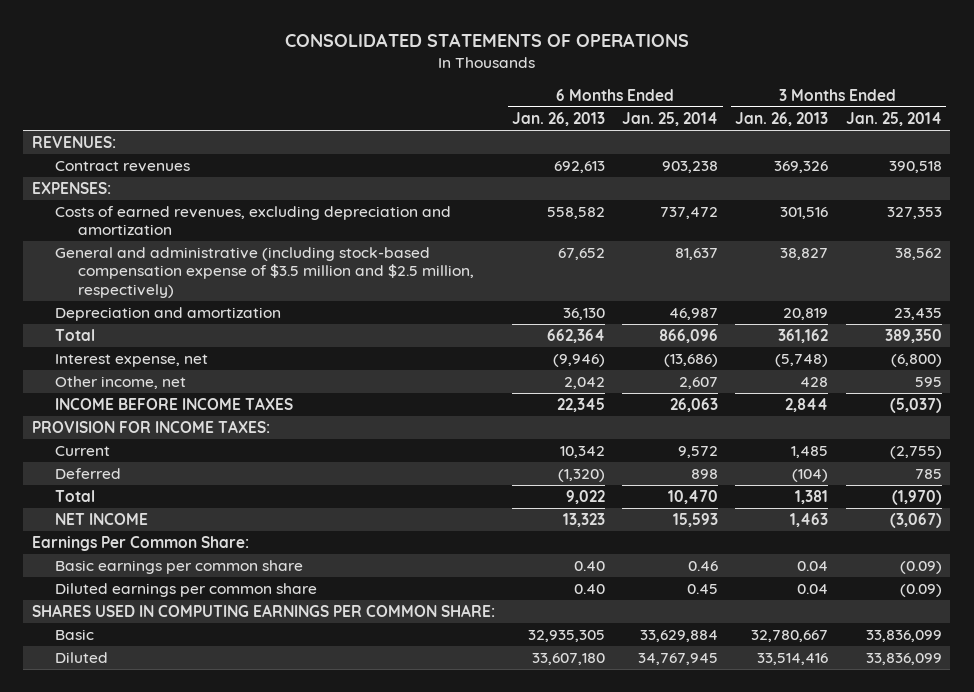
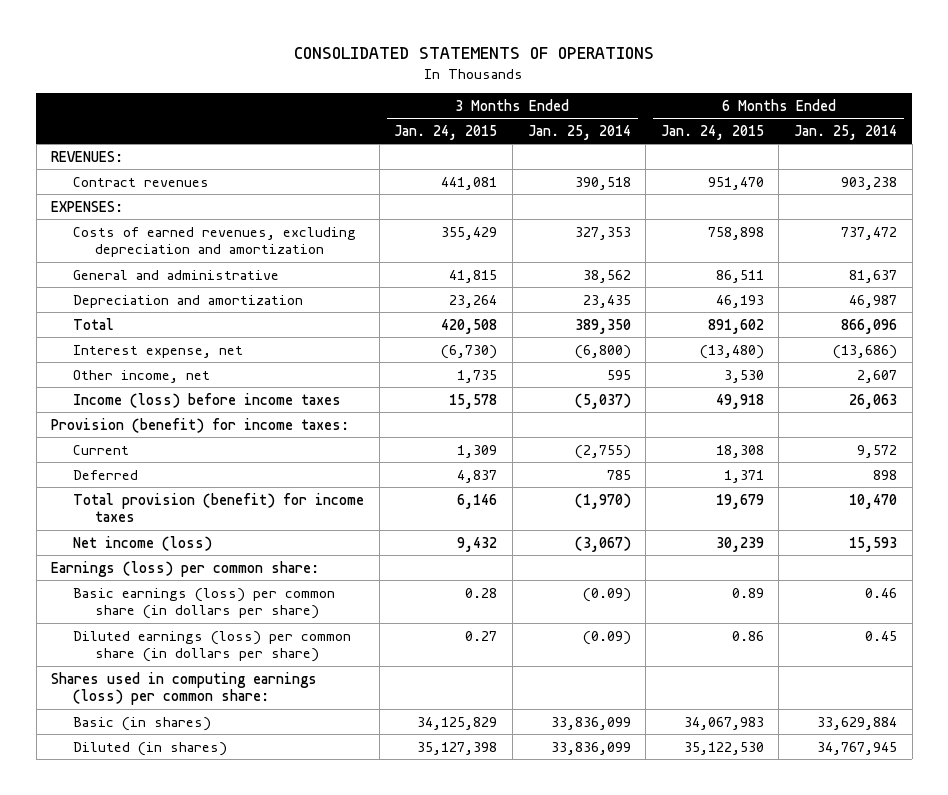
[512,112,606,127] Jan. 26, 2013 -> none
[735,112,829,127] Jan. 26, 2013 -> none
none -> [394,124,498,140] Jan. 24, 2015
none -> [660,124,764,140] Jan. 24, 2015
[54,247,474,298] General and administrative (including stock-based compensation expense of $3.5 million and $2.5 million, respectively) -> [73,269,280,280] General and administrative
[54,397,293,411] INCOME BEFORE INCOME TAXES -> [73,392,342,408] Income (loss) before income taxes
[32,420,271,434] PROVISION FOR INCOME TAXES: -> [51,417,350,433] Provision (benefit) for income taxes:
[54,490,95,503] Total -> [73,492,365,523] Total provision (benefit) for income taxes
[54,513,148,526] NET INCOME -> [73,535,213,551] Net income (loss)
[32,536,250,552] Earnings Per Common Share: -> [51,560,320,577] Earnings (loss) per common share:
[54,560,303,575] Basic earnings per common share -> [73,587,336,620] Basic earnings (loss) per common share (in dollars per share)
[54,583,317,598] Diluted earnings per common share -> [73,630,352,663] Diluted earnings (loss) per common share (in dollars per share)
[32,604,496,618] SHARES USED IN COMPUTING EARNINGS PER COMMON SHARE: -> [51,671,318,706] Shares used in computing earnings (loss) per common share:
[54,629,94,641] Basic -> [73,716,212,731] Basic (in shares)
[54,652,108,664] Diluted -> [73,741,228,756] Diluted (in shares)

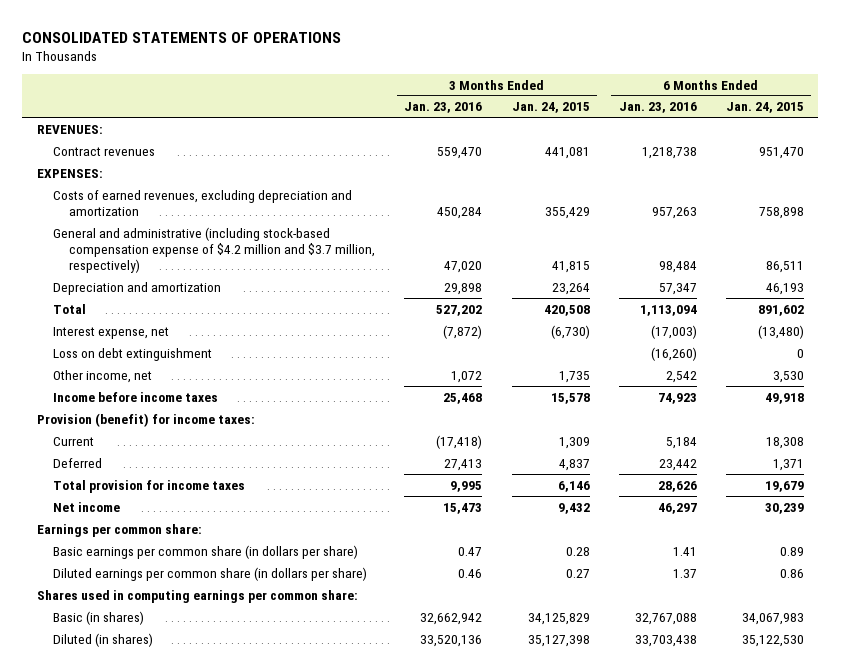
[527,124,631,140] Jan. 25, 2014 -> none
[793,124,897,140] Jan. 25, 2014 -> none
none -> [404,102,483,114] Jan. 23, 2016
none -> [618,102,697,114] Jan. 23, 2016
[73,269,280,280] General and administrative -> [53,226,376,273] General and administrative (including stock-based compensation expense of $4.2 million and $3.7 million, respectively)
none -> [53,347,213,361] Loss on debt extinguishment
[73,392,342,408] Income (loss) before income taxes -> [53,391,219,402] Income before income taxes
[73,492,365,523] Total provision (benefit) for income taxes -> [53,479,246,493] Total provision for income taxes
[73,535,213,551] Net income (loss) -> [53,501,121,512] Net income
[51,560,320,577] Earnings (loss) per common share: -> [36,523,202,537] Earnings per common share:
[73,587,336,620] Basic earnings (loss) per common share (in dollars per share) -> [53,544,359,559] Basic earnings per common share (in dollars per share)
[73,630,352,663] Diluted earnings (loss) per common share (in dollars per share) -> [53,566,368,581] Diluted earnings per common share (in dollars per share)
[51,671,318,706] Shares used in computing earnings (loss) per common share: -> [36,589,358,603] Shares used in computing earnings per common share:

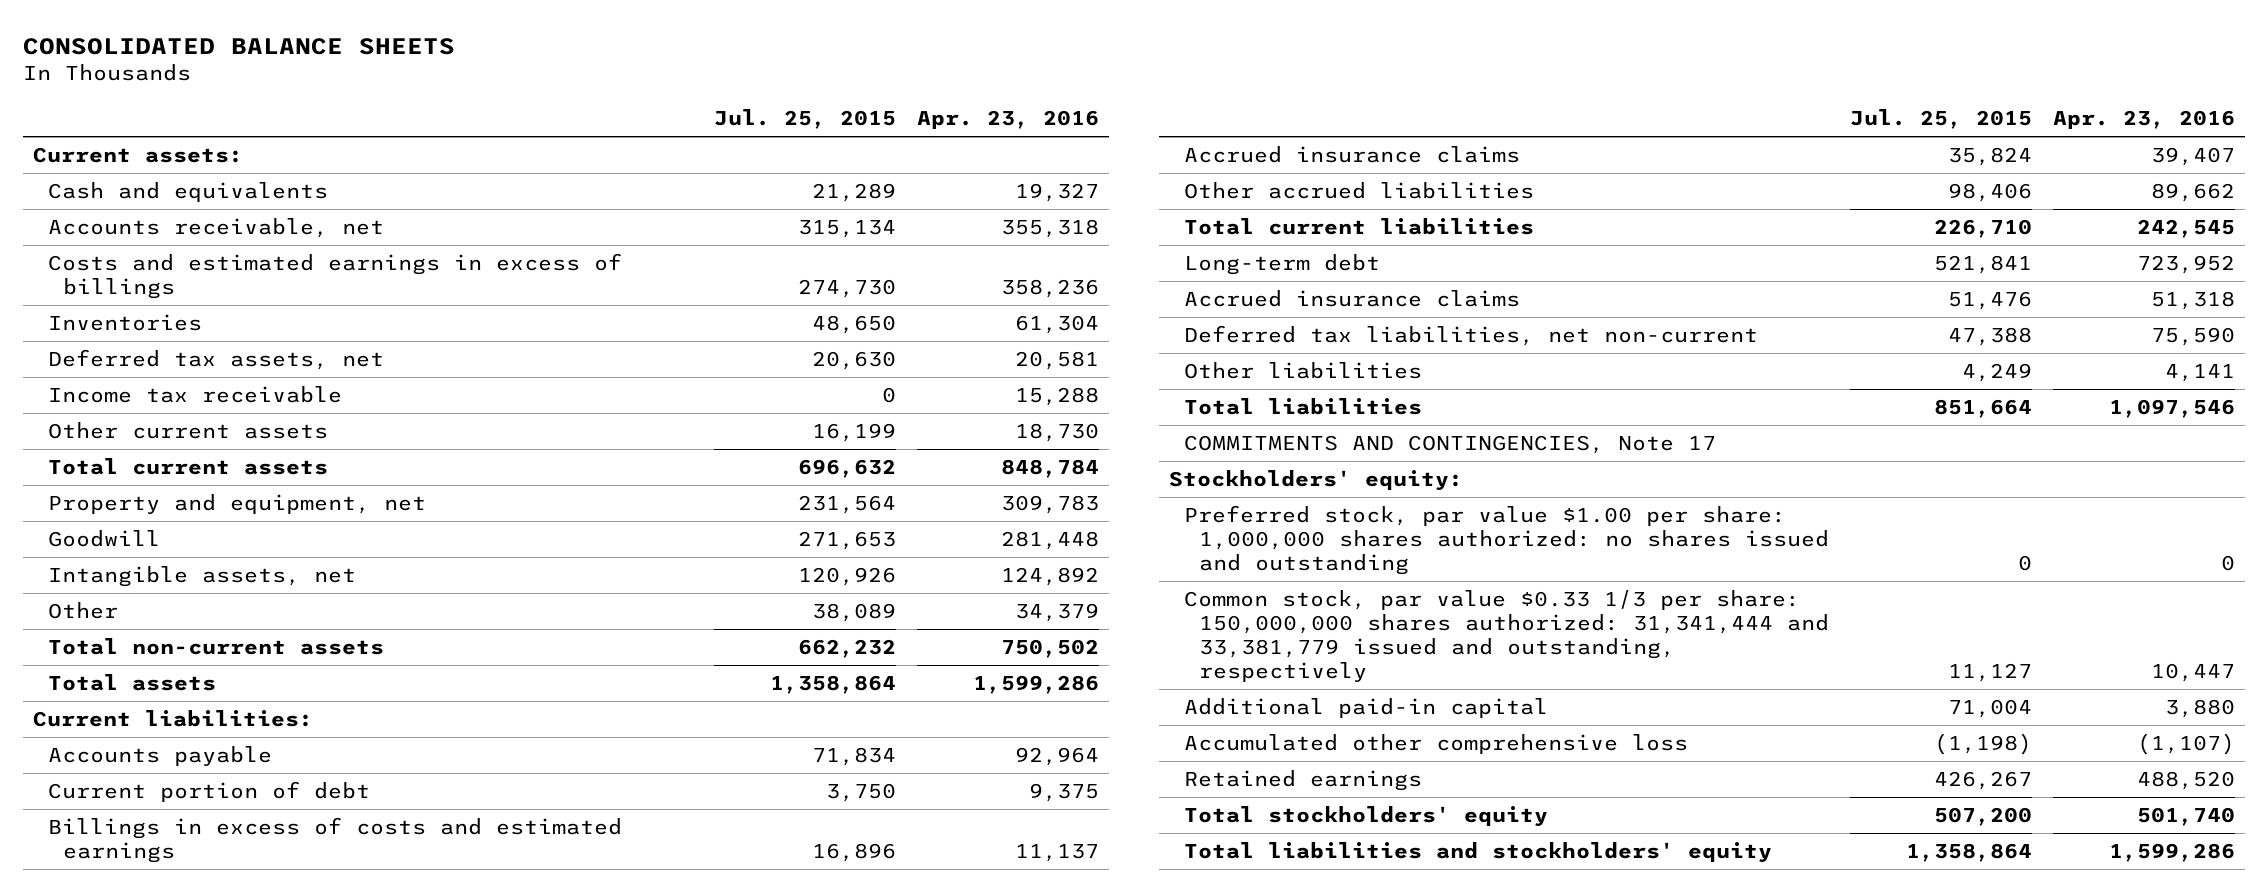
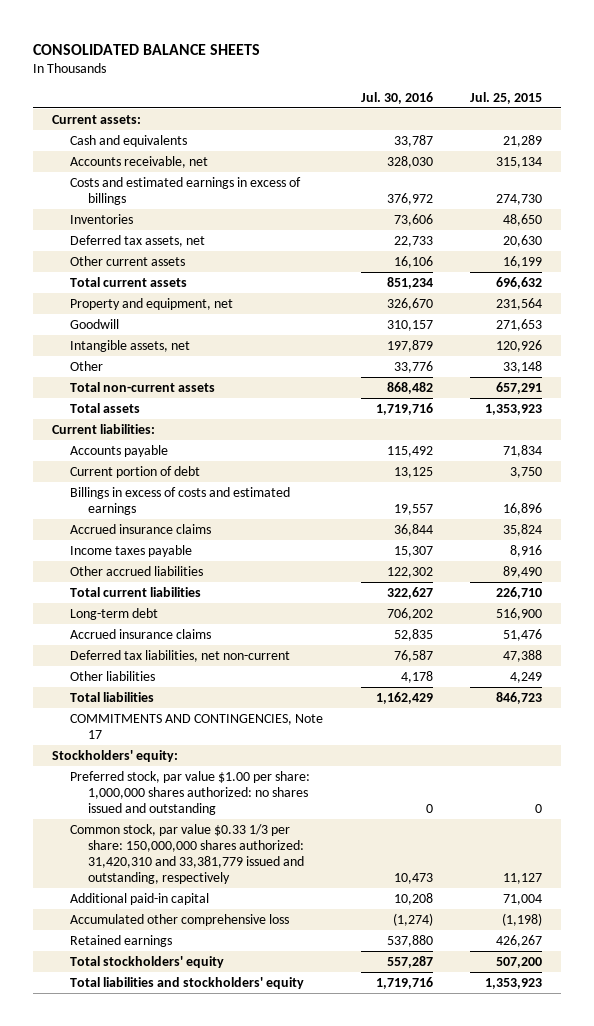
[916,110,1099,130] Apr. 23, 2016 -> none
none -> [360,91,433,104] Jul. 30, 2016
[48,386,343,404] Income tax receivable -> none
[811,603,896,623] 38,089 -> [503,360,543,373] 33,148
[797,639,896,659] 662,232 -> [496,381,543,394] 657,291
[769,675,896,695] 1,358,864 -> [485,403,543,415] 1,353,923
none -> [70,544,193,557] Income taxes payable
[1947,183,2032,203] 98,406 -> [503,565,543,578] 89,490
[1933,255,2032,275] 521,841 -> [496,607,543,620] 516,900
[1933,399,2032,419] 851,664 -> [496,691,543,704] 846,723
[1184,590,1829,683] Common stock, par value $0.33 1/3 per share: 150,000,000 shares authorized: 31,341,444 and 33,381,779 issued and outstanding, respectively -> [70,823,304,885] Common stock, par value $0.33 1/3 per share: 150,000,000 shares authorized: 31,420,310 and 33,381,779 issued and outstanding, respectively
[1905,843,2032,863] 1,358,864 -> [485,977,543,989] 1,353,923

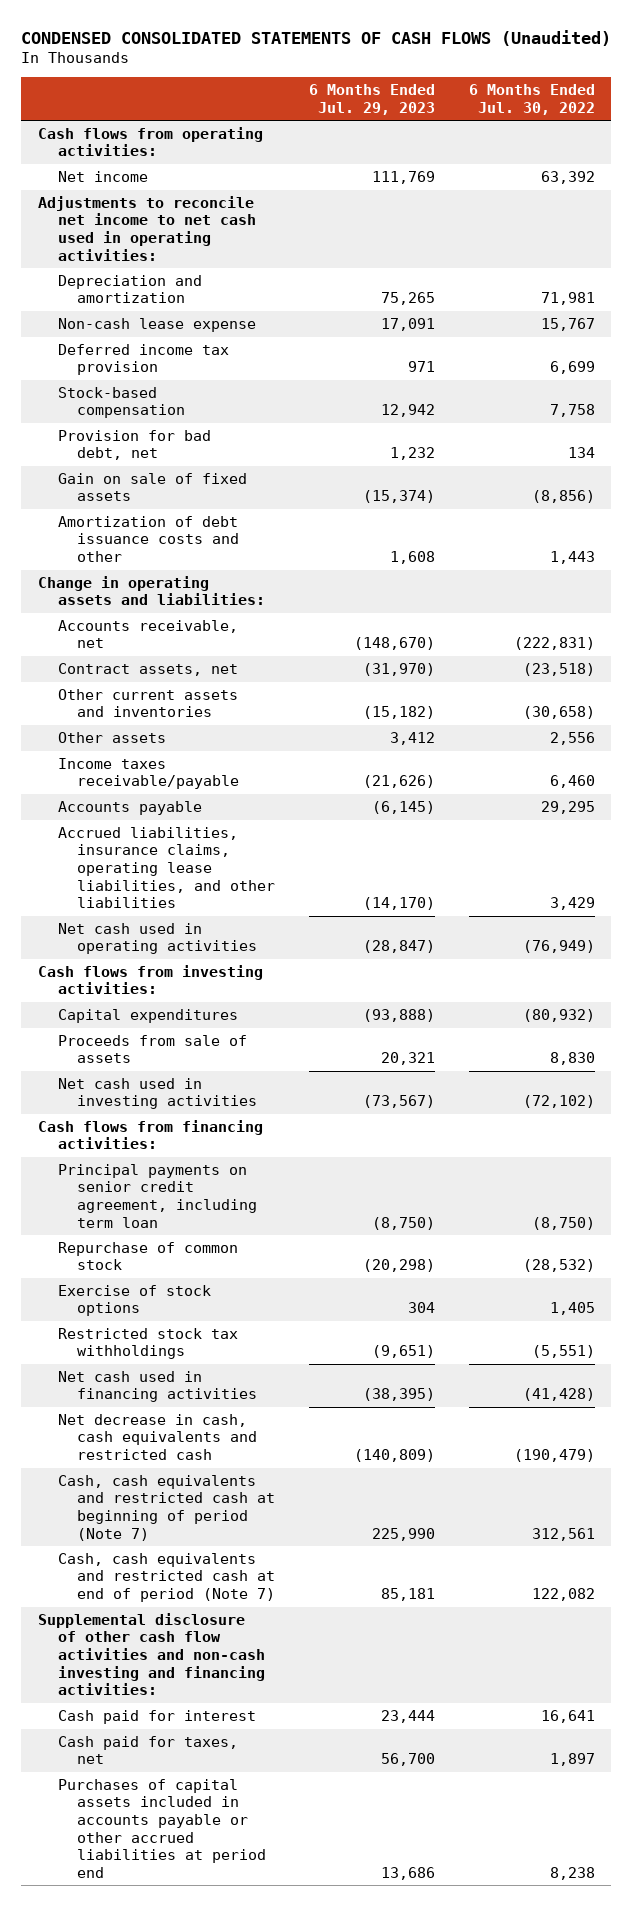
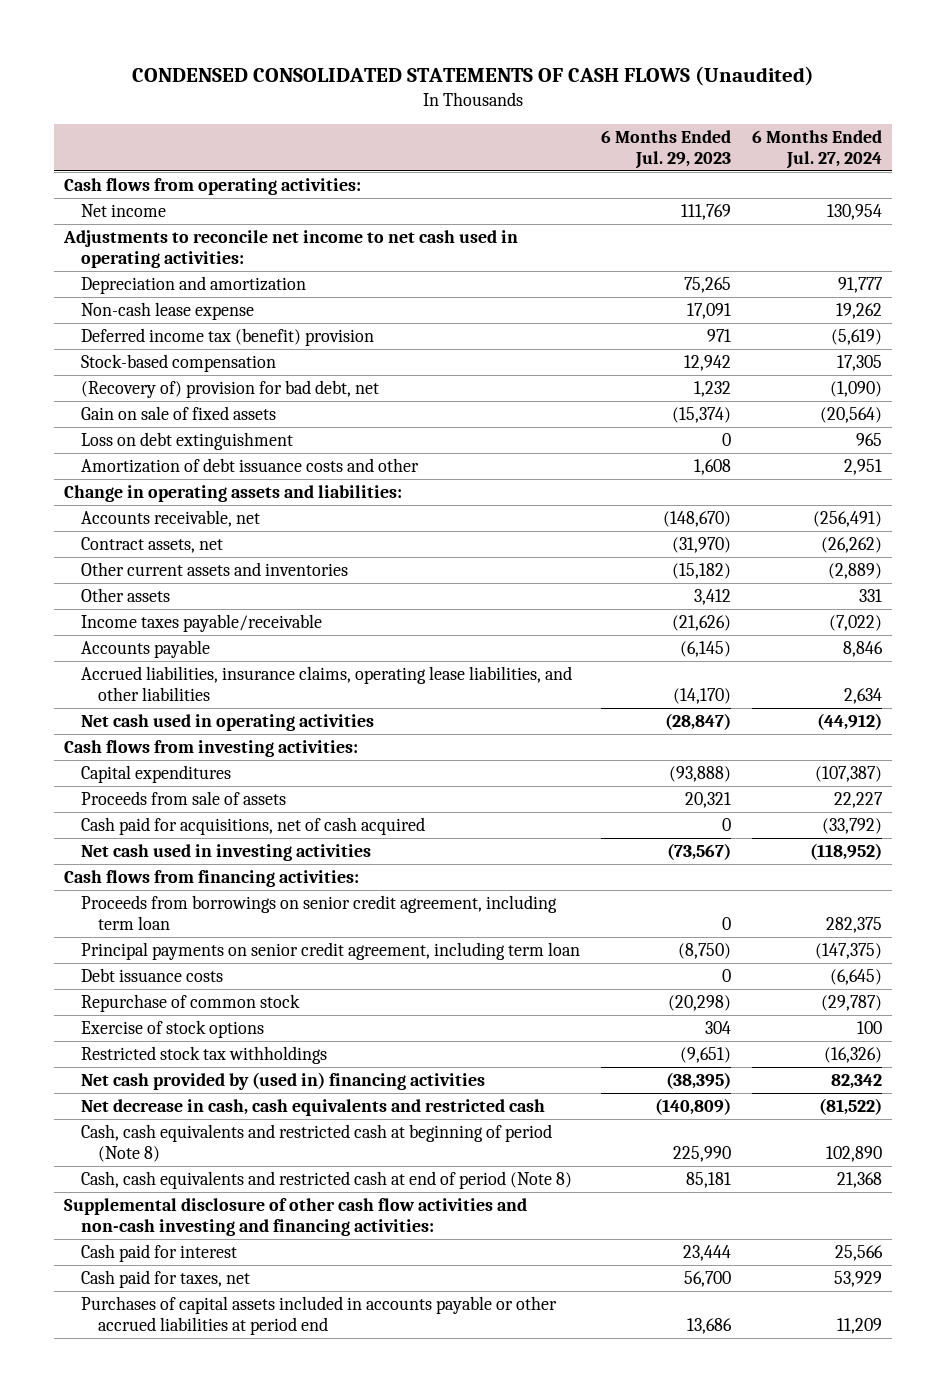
[468,84,595,115] 6 Months Ended Jul. 30, 2022 -> none
none -> [751,129,882,170] 6 Months Ended Jul. 27, 2024
[57,343,229,376] Deferred income tax provision -> [81,327,375,346] Deferred income tax (benefit) provision
[57,429,211,461] Provision for bad debt, net -> [81,379,380,398] (Recovery of) provision for bad debt, net
none -> [81,431,294,450] Loss on debt extinguishment
[57,757,240,790] Income taxes receivable/payable -> [81,613,323,632] Income taxes payable/receivable
none -> [81,816,426,835] Cash paid for acquisitions, net of cash acquired
none -> [81,894,558,931] Proceeds from borrowings on senior credit agreement, including term loan
none -> [81,967,224,982] Debt issuance costs
[57,1370,258,1403] Net cash used in financing activities -> [81,1071,486,1090] Net cash provided by (used in) financing activities
[57,1474,276,1541] Cash, cash equivalents and restricted cash at beginning of period (Note 7) -> [81,1123,553,1163] Cash, cash equivalents and restricted cash at beginning of period (Note 8)
[57,1552,276,1603] Cash, cash equivalents and restricted cash at end of period (Note 7) -> [81,1170,573,1189] Cash, cash equivalents and restricted cash at end of period (Note 8)

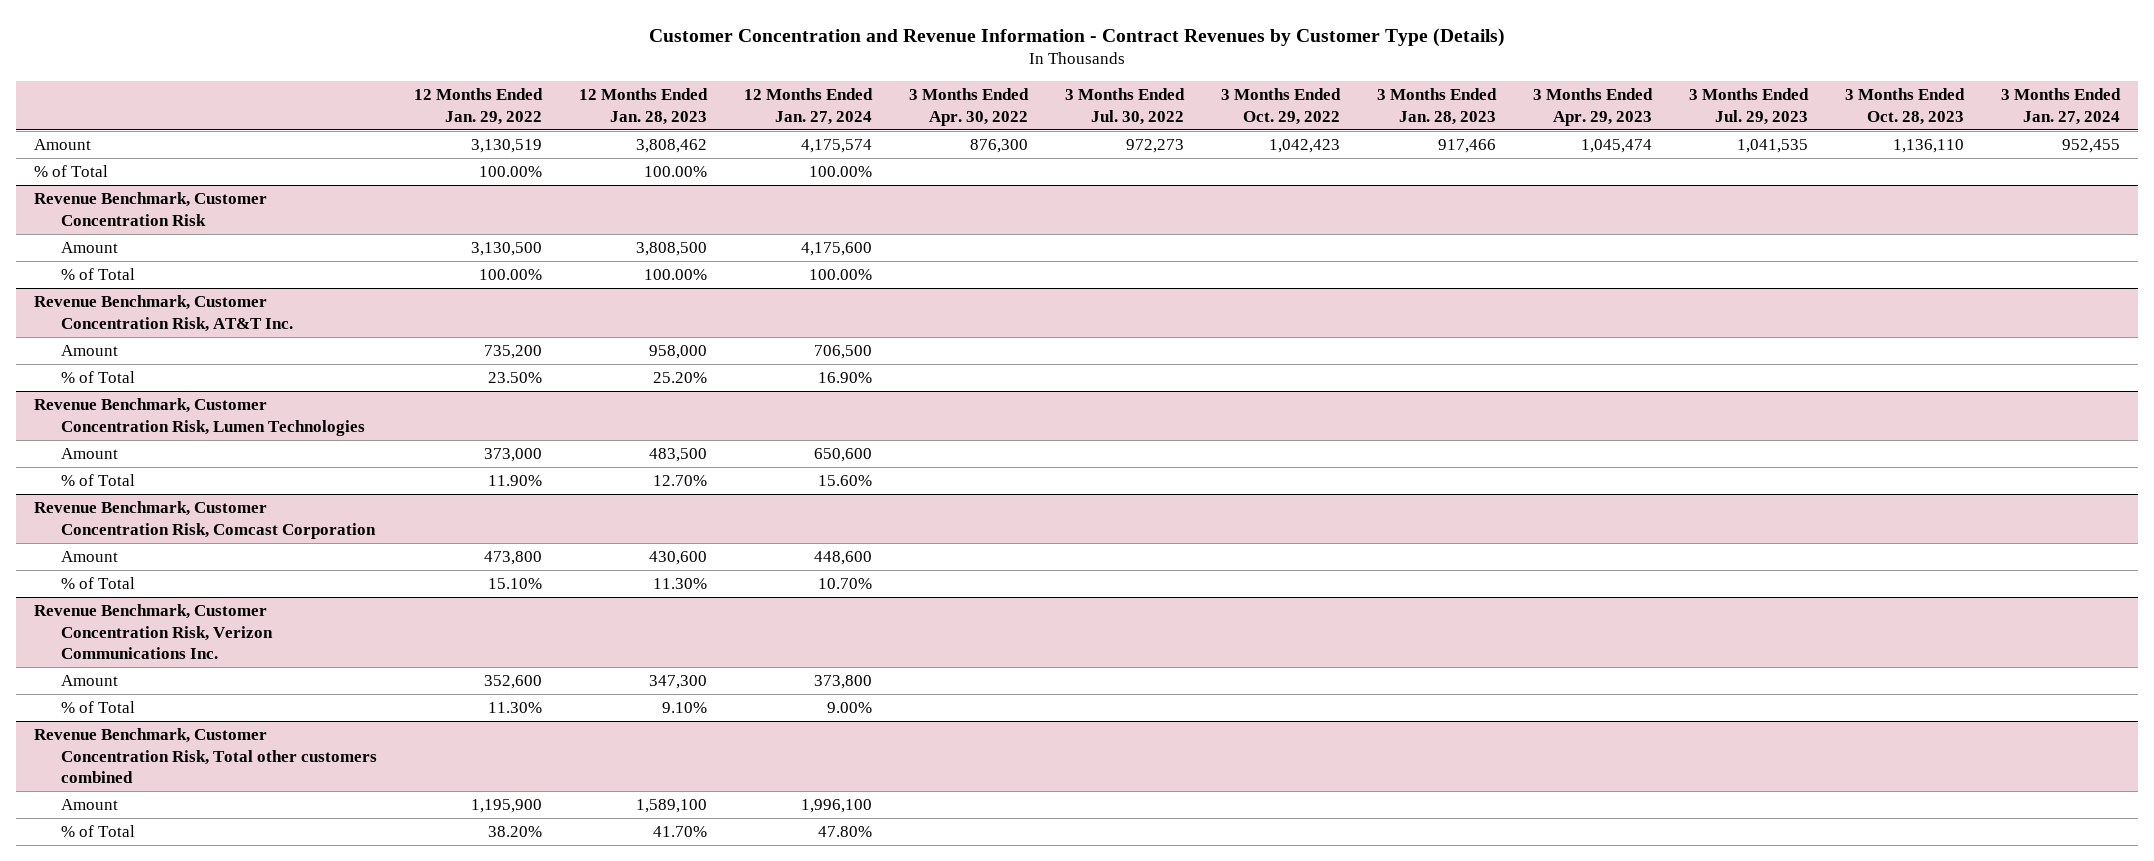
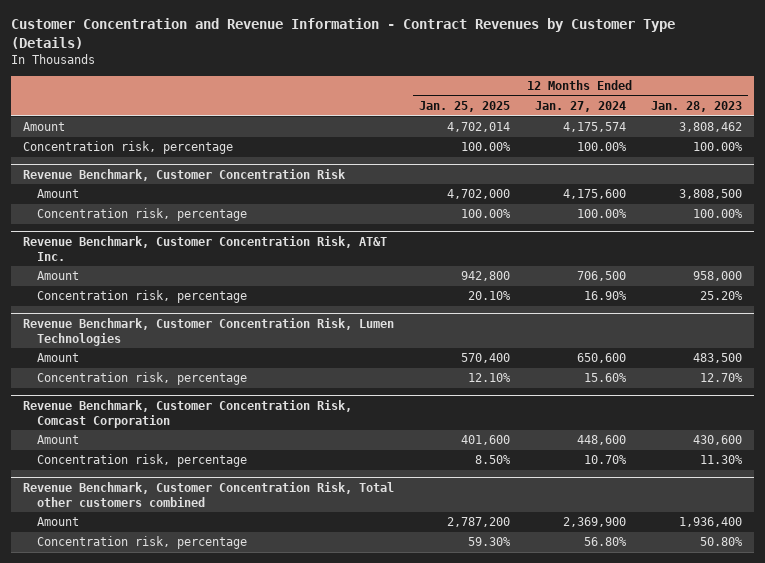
[413,88,543,125] 12 Months Ended Jan. 29, 2022 -> none
[908,88,1029,126] 3 Months Ended Apr. 30, 2022 -> none
[1064,88,1185,125] 3 Months Ended Jul. 30, 2022 -> none
[1220,88,1341,125] 3 Months Ended Oct. 29, 2022 -> none
[1376,88,1497,125] 3 Months Ended Jan. 28, 2023 -> none
[1532,88,1653,126] 3 Months Ended Apr. 29, 2023 -> none
[1688,88,1809,125] 3 Months Ended Jul. 29, 2023 -> none
[1844,88,1965,125] 3 Months Ended Oct. 28, 2023 -> none
[2000,88,2121,125] 3 Months Ended Jan. 27, 2024 -> none
none -> [419,101,511,113] Jan. 25, 2025
[34,165,109,178] % of Total -> [23,141,234,155] Concentration risk, percentage
[60,268,135,281] % of Total -> [37,208,248,222] Concentration risk, percentage
[60,371,135,384] % of Total -> [37,290,248,304] Concentration risk, percentage
[60,474,135,487] % of Total -> [37,372,248,386] Concentration risk, percentage
[34,604,273,659] Revenue Benchmark, Customer Concentration Risk, Verizon Communications Inc. -> none
[60,675,118,687] Amount -> none
[60,701,135,714] % of Total -> none
[60,577,135,590] % of Total -> [37,454,248,468] Concentration risk, percentage
[60,825,135,838] % of Total -> none
[635,799,707,814] 1,589,100 -> [678,517,742,528] 1,936,400
[800,799,872,814] 1,996,100 -> [562,517,626,528] 2,369,900
none -> [37,536,248,550] Concentration risk, percentage

